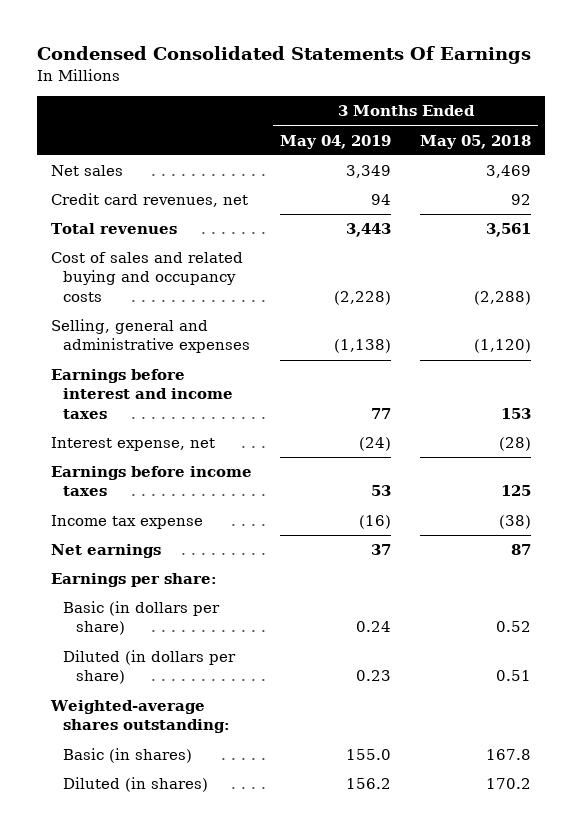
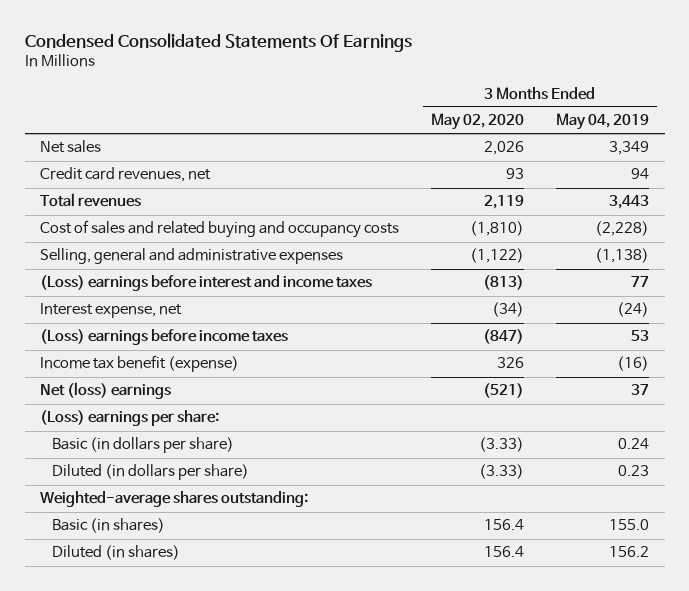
[419,134,531,149] May 05, 2018 -> none
none -> [431,113,525,131] May 02, 2020
[51,369,234,419] Earnings before interest and income taxes -> [40,275,373,292] (Loss) earnings before interest and income taxes
[51,466,253,497] Earnings before income taxes -> [40,329,289,346] (Loss) earnings before income taxes
[51,515,204,530] Income tax expense -> [40,355,240,373] Income tax benefit (expense)
[51,544,162,559] Net earnings -> [40,382,172,400] Net (loss) earnings
[51,573,218,588] Earnings per share: -> [40,410,220,427] (Loss) earnings per share:

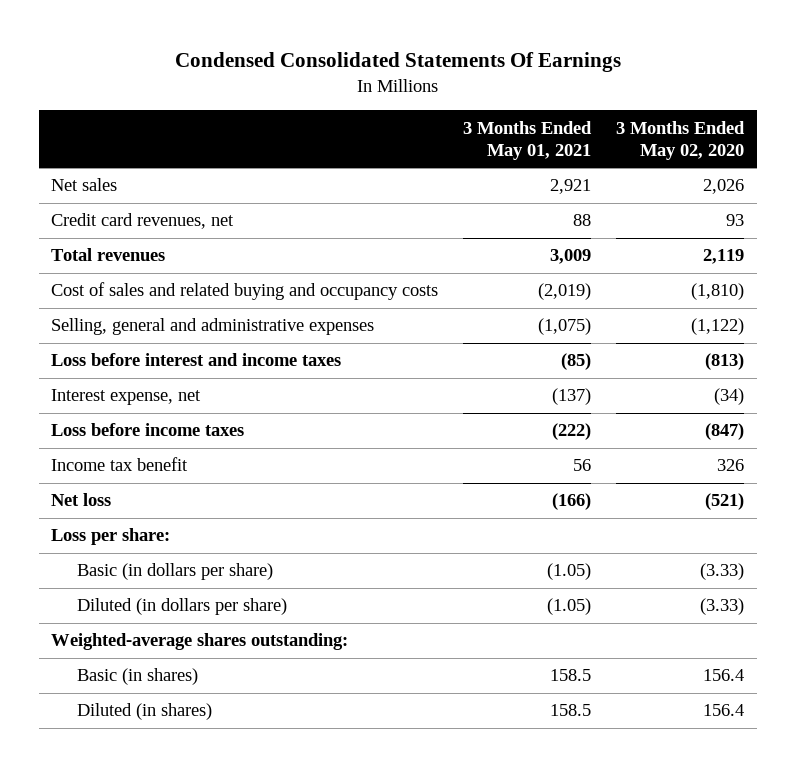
[555,113,649,131] May 04, 2019 -> none
none -> [463,120,593,160] 3 Months Ended May 01, 2021
[40,275,373,292] (Loss) earnings before interest and income taxes -> [51,353,342,367] Loss before interest and income taxes
[40,329,289,346] (Loss) earnings before income taxes -> [51,423,245,437] Loss before income taxes
[40,355,240,373] Income tax benefit (expense) -> [51,457,189,472] Income tax benefit
[40,382,172,400] Net (loss) earnings -> [51,493,112,507] Net loss
[40,410,220,427] (Loss) earnings per share: -> [51,528,171,546] Loss per share:

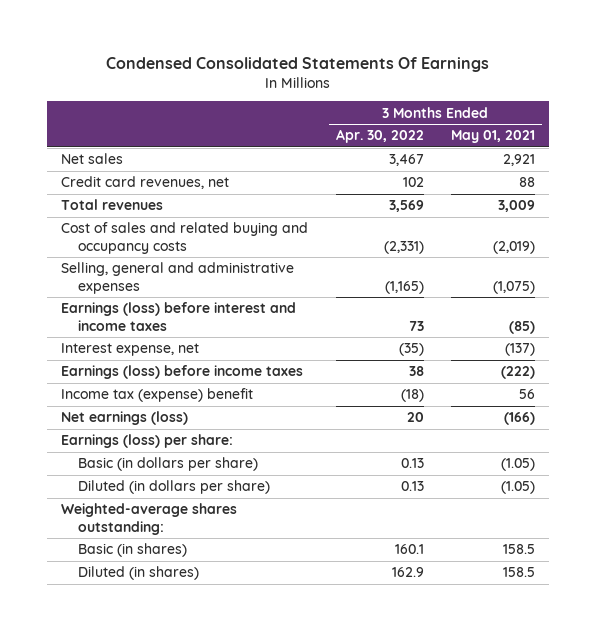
[616,120,746,160] 3 Months Ended May 02, 2020 -> none
none -> [335,129,424,144] Apr. 30, 2022
[51,353,342,367] Loss before interest and income taxes -> [60,302,296,332] Earnings (loss) before interest and income taxes
[51,423,245,437] Loss before income taxes -> [60,365,303,380] Earnings (loss) before income taxes
[51,457,189,472] Income tax benefit -> [60,388,253,403] Income tax (expense) benefit
[51,493,112,507] Net loss -> [60,411,188,426] Net earnings (loss)
[51,528,171,546] Loss per share: -> [60,434,233,449] Earnings (loss) per share:

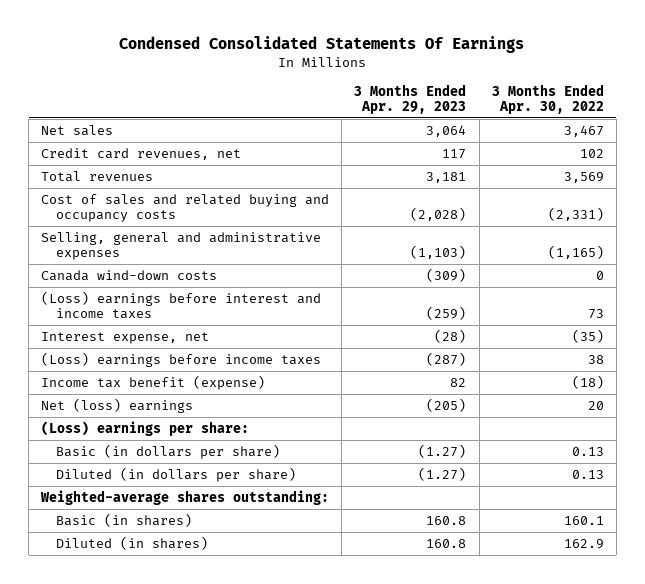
[451,130,536,144] May 01, 2021 -> none
none -> [354,83,467,114] 3 Months Ended Apr. 29, 2023
none -> [41,270,218,282] Canada wind-down costs
[60,302,296,332] Earnings (loss) before interest and income taxes -> [41,291,322,320] (Loss) earnings before interest and income taxes
[60,365,303,380] Earnings (loss) before income taxes -> [41,352,322,368] (Loss) earnings before income taxes
[60,388,253,403] Income tax (expense) benefit -> [41,375,266,391] Income tax benefit (expense)
[60,411,188,426] Net earnings (loss) -> [41,398,194,414] Net (loss) earnings
[60,434,233,449] Earnings (loss) per share: -> [41,421,250,437] (Loss) earnings per share:

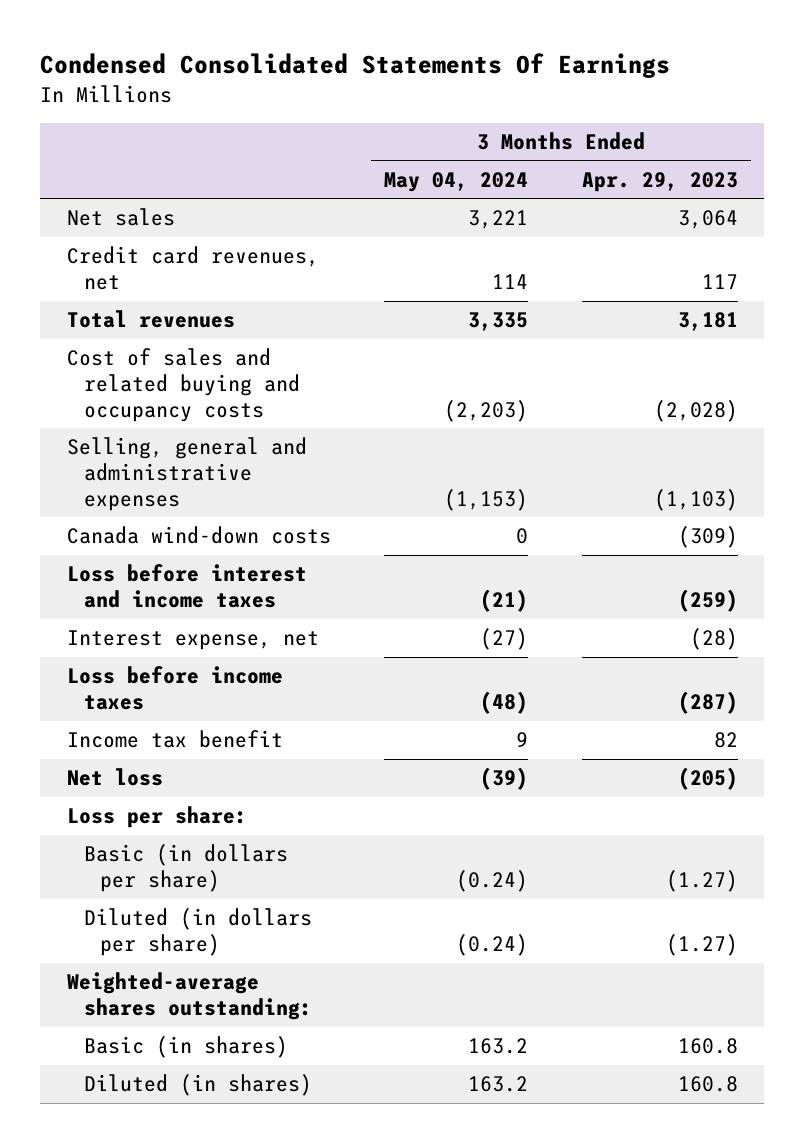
[491,83,604,114] 3 Months Ended Apr. 30, 2022 -> none
none -> [384,171,529,192] May 04, 2024
[41,291,322,320] (Loss) earnings before interest and income taxes -> [66,564,307,609] Loss before interest and income taxes
[41,352,322,368] (Loss) earnings before income taxes -> [66,666,283,711] Loss before income taxes
[41,375,266,391] Income tax benefit (expense) -> [66,730,283,749] Income tax benefit
[41,398,194,414] Net (loss) earnings -> [66,768,163,787] Net loss
[41,421,250,437] (Loss) earnings per share: -> [66,806,247,829] Loss per share:

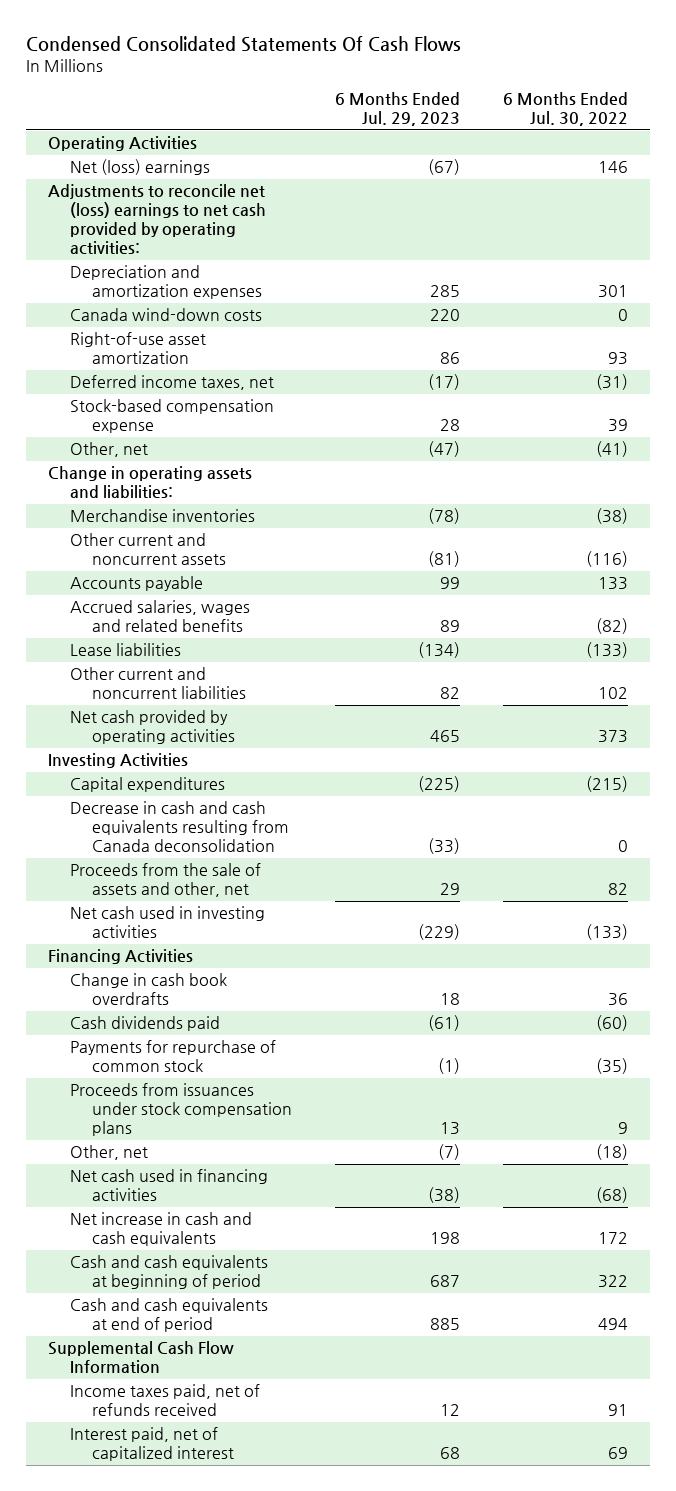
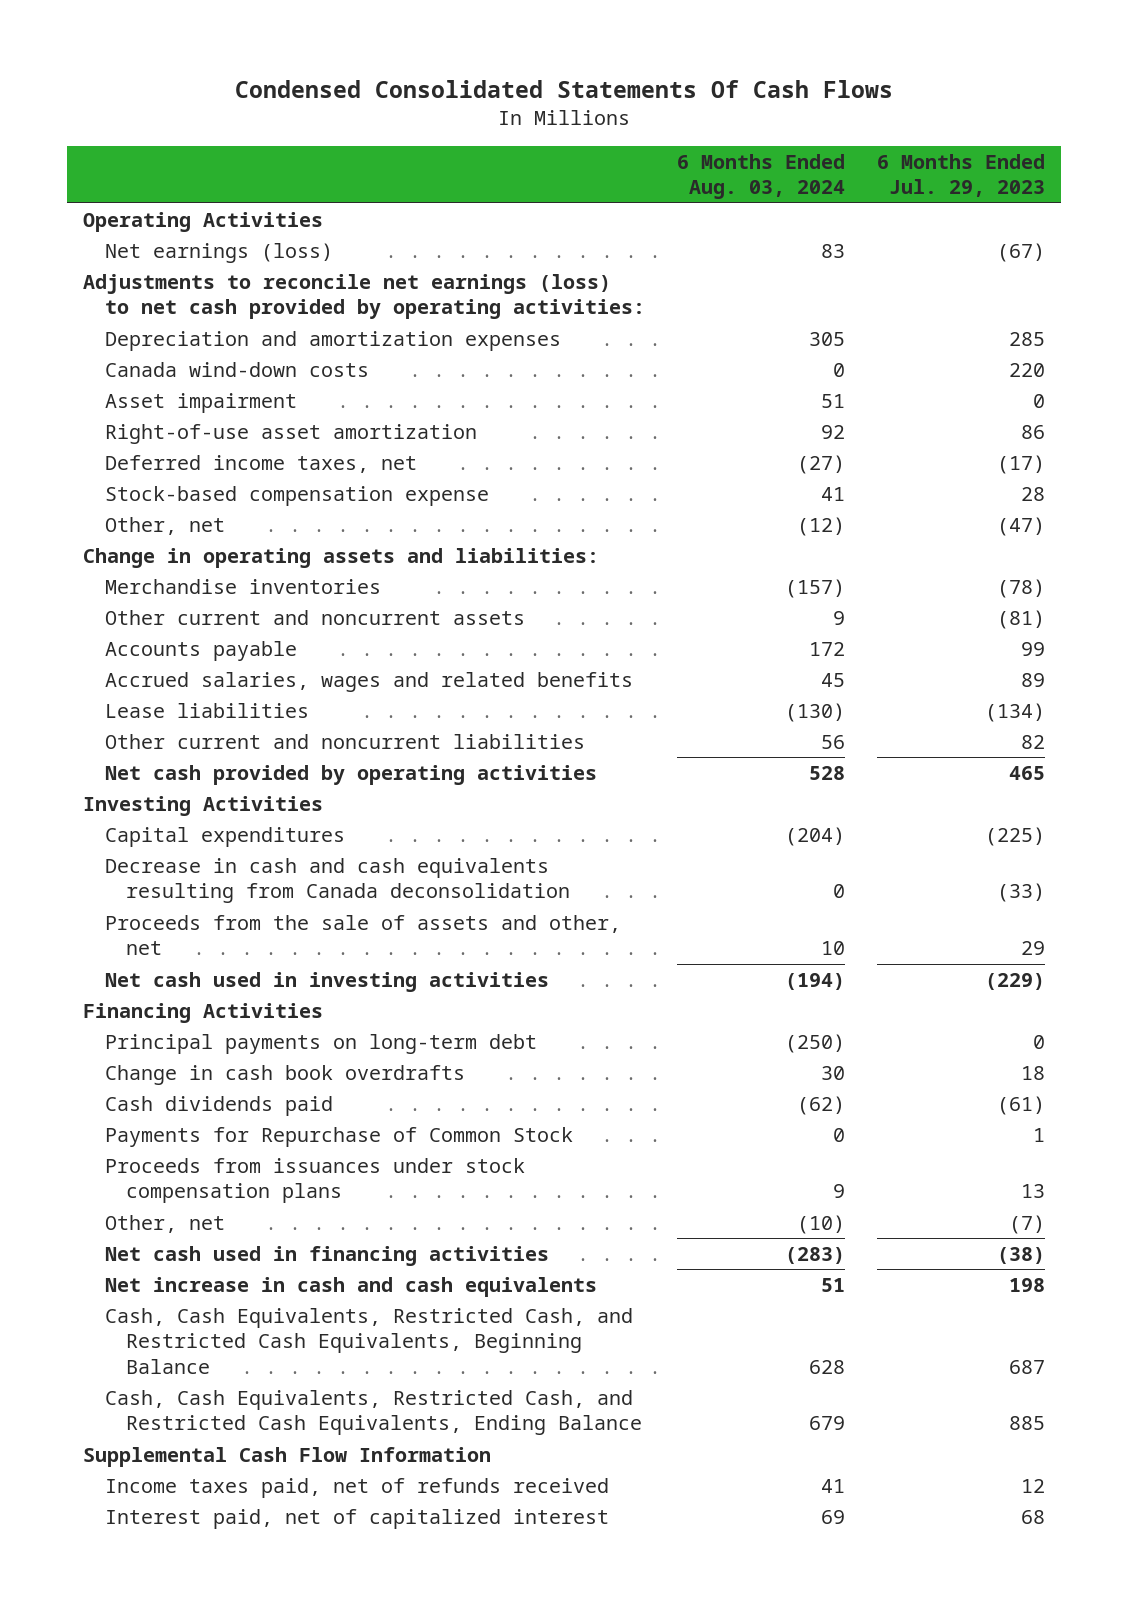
[503,92,629,127] 6 Months Ended Jul. 30, 2022 -> none
none -> [676,153,845,200] 6 Months Ended Aug. 03, 2024
[69,159,210,176] Net (loss) earnings -> [104,242,333,263] Net earnings (loss)
[47,184,266,256] Adjustments to reconcile net (loss) earnings to net cash provided by operating activities: -> [83,273,645,320] Adjustments to reconcile net earnings (loss) to net cash provided by operating activities:
none -> [104,392,297,413] Asset impairment
none -> [104,1033,537,1054] Principal payments on long-term debt
[69,1040,276,1073] Payments for repurchase of common stock -> [104,1126,573,1147] Payments for Repurchase of Common Stock
[438,1058,461,1075] (1) -> [1032,1127,1045,1142] 1
[69,1255,268,1290] Cash and cash equivalents at beginning of period -> [104,1307,633,1374] Cash, Cash Equivalents, Restricted Cash, and Restricted Cash Equivalents, Beginning Balance
[69,1298,268,1333] Cash and cash equivalents at end of period -> [104,1389,643,1436] Cash, Cash Equivalents, Restricted Cash, and Restricted Cash Equivalents, Ending Balance

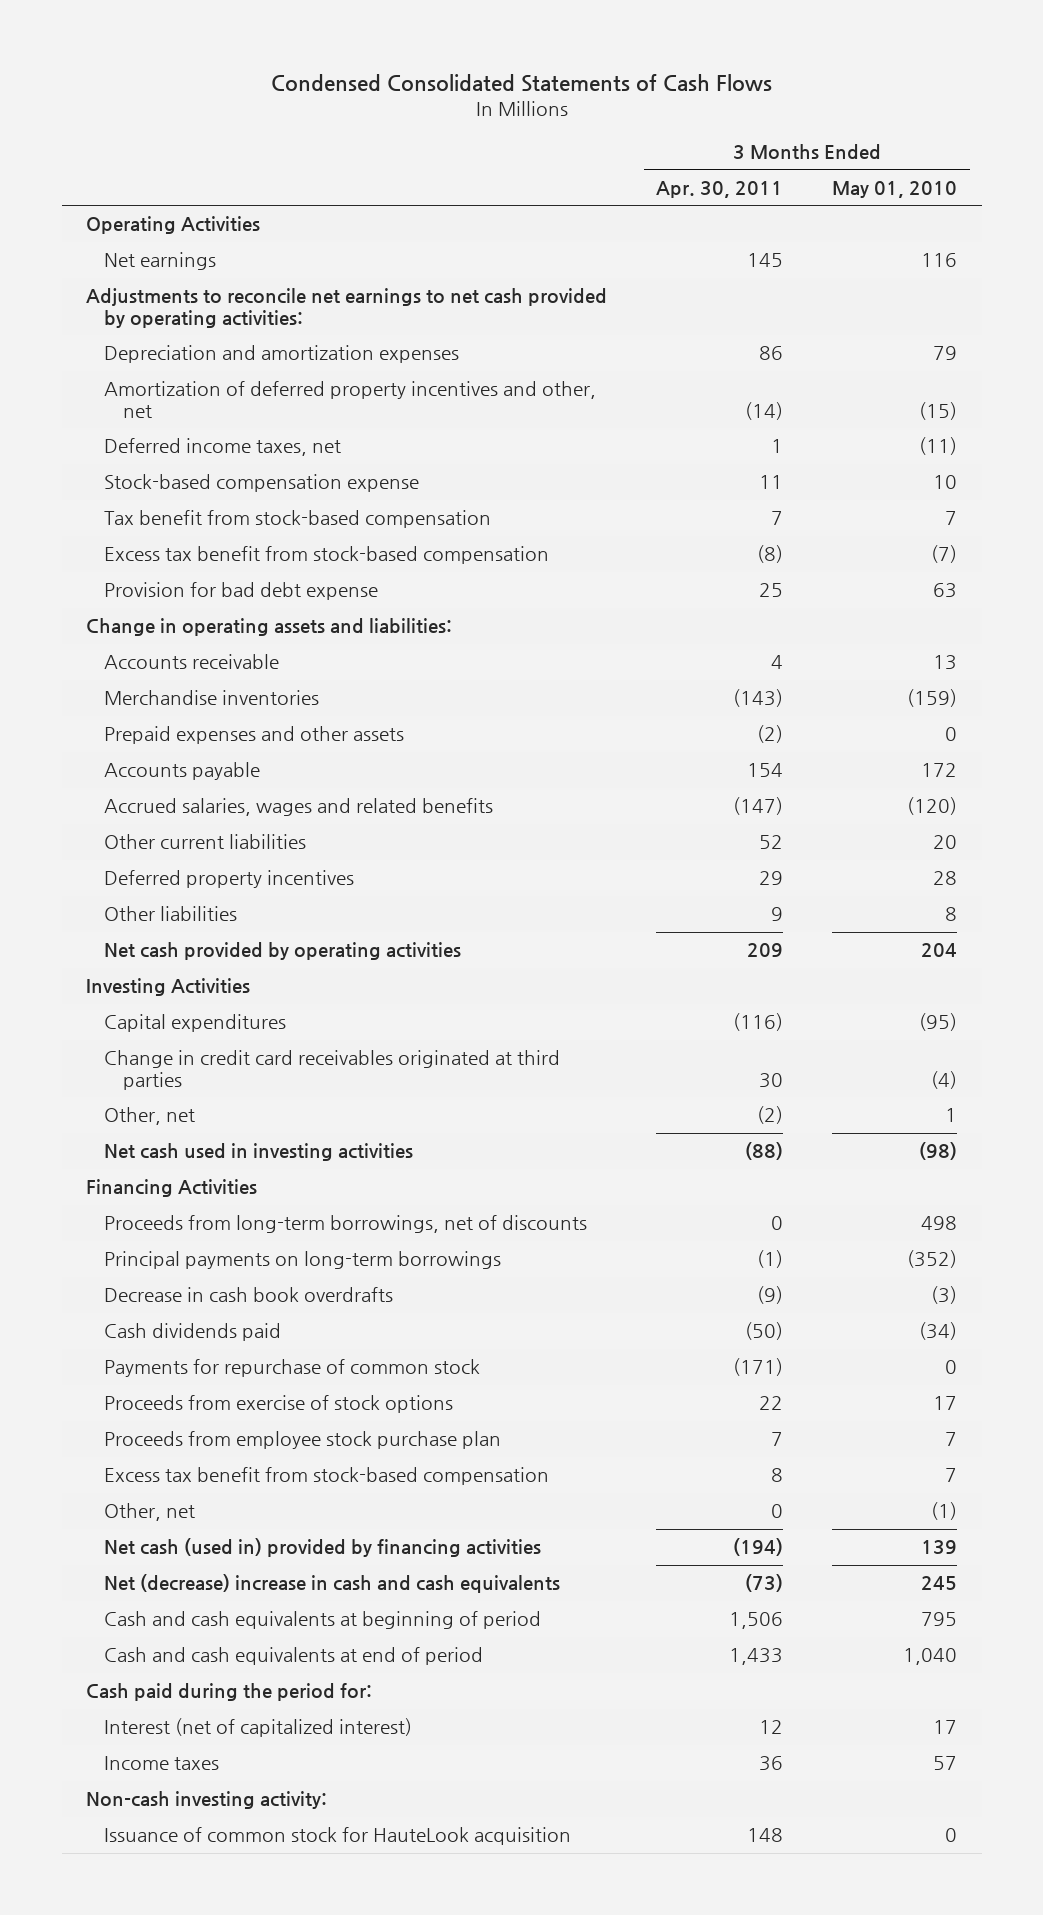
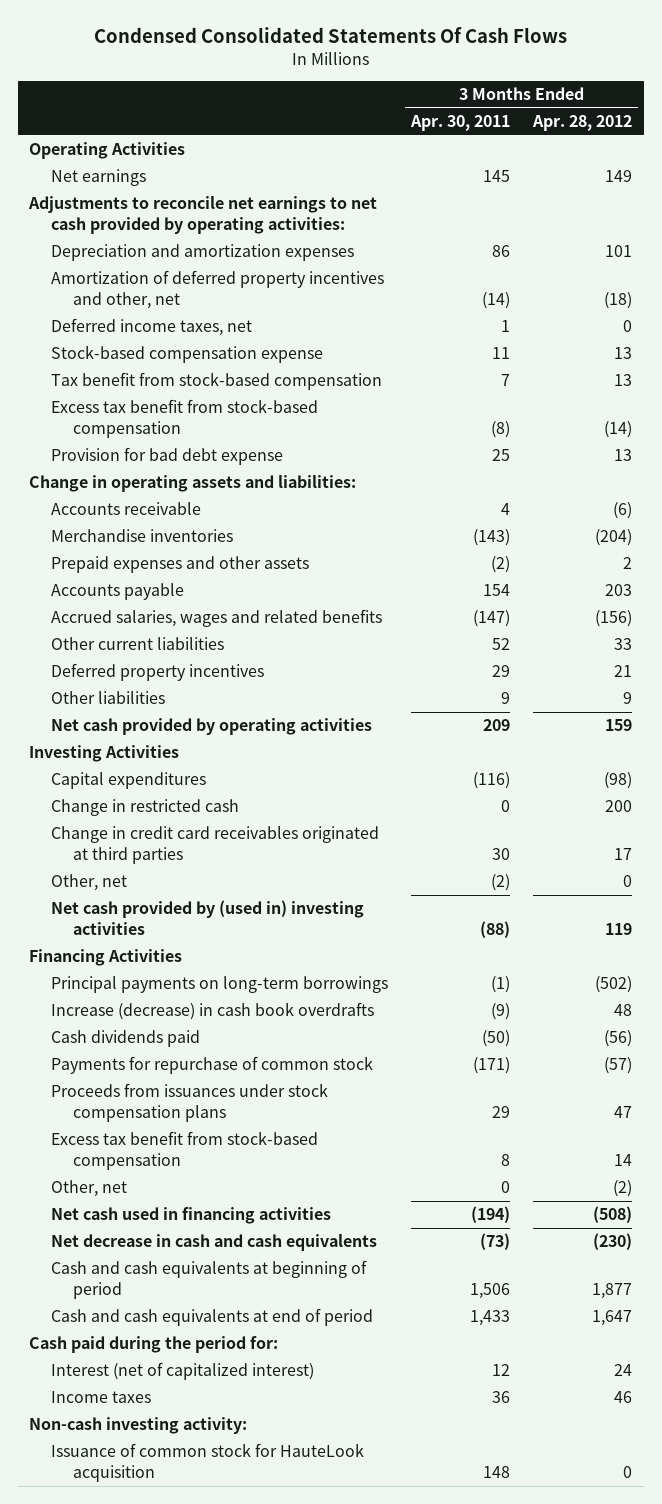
[270,74,772,93] Condensed Consolidated Statements of Cash Flows -> [93,26,567,43] Condensed Consolidated Statements Of Cash Flows
[832,180,958,198] May 01, 2010 -> none
none -> [532,115,633,132] Apr. 28, 2012
none -> [51,799,240,817] Change in restricted cash
[104,1143,414,1162] Net cash used in investing activities -> [51,900,365,936] Net cash provided by (used in) investing activities
[104,1215,588,1234] Proceeds from long-term borrowings, net of discounts -> none
[104,1287,394,1303] Decrease in cash book overdrafts -> [51,1002,375,1021] Increase (decrease) in cash book overdrafts
[104,1395,454,1414] Proceeds from exercise of stock options -> none
[104,1431,502,1450] Proceeds from employee stock purchase plan -> none
none -> [51,1083,329,1123] Proceeds from issuances under stock compensation plans
[104,1538,542,1558] Net cash (used in) provided by financing activities -> [51,1207,332,1225] Net cash used in financing activities
[104,1574,561,1594] Net (decrease) increase in cash and cash equivalents -> [51,1234,378,1252] Net decrease in cash and cash equivalents

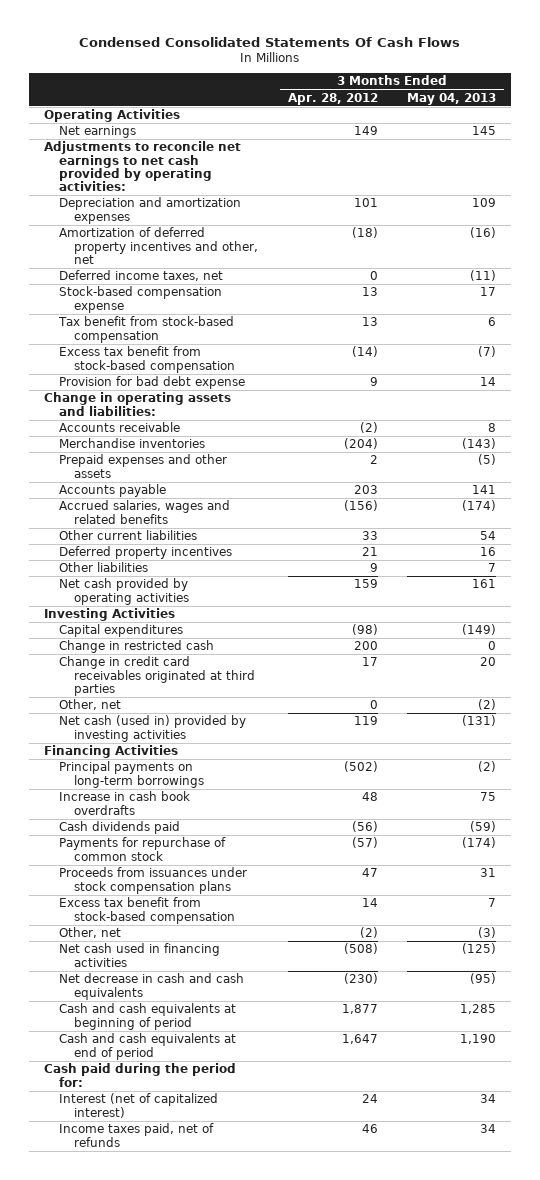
[410,115,511,132] Apr. 30, 2011 -> none
none -> [407,92,497,105] May 04, 2013
[614,449,633,462] 13 -> [369,377,378,387] 9
[613,502,633,520] (6) -> [359,422,378,434] (2)
[51,900,365,936] Net cash provided by (used in) investing activities -> [59,715,247,742] Net cash (used in) provided by investing activities
[51,1002,375,1021] Increase (decrease) in cash book overdrafts -> [59,791,191,815] Increase in cash book overdrafts
[29,1417,248,1435] Non-cash investing activity: -> none
[51,1443,365,1483] Issuance of common stock for HauteLook acquisition -> none
[51,1391,152,1404] Income taxes -> [59,1123,215,1147] Income taxes paid, net of refunds

